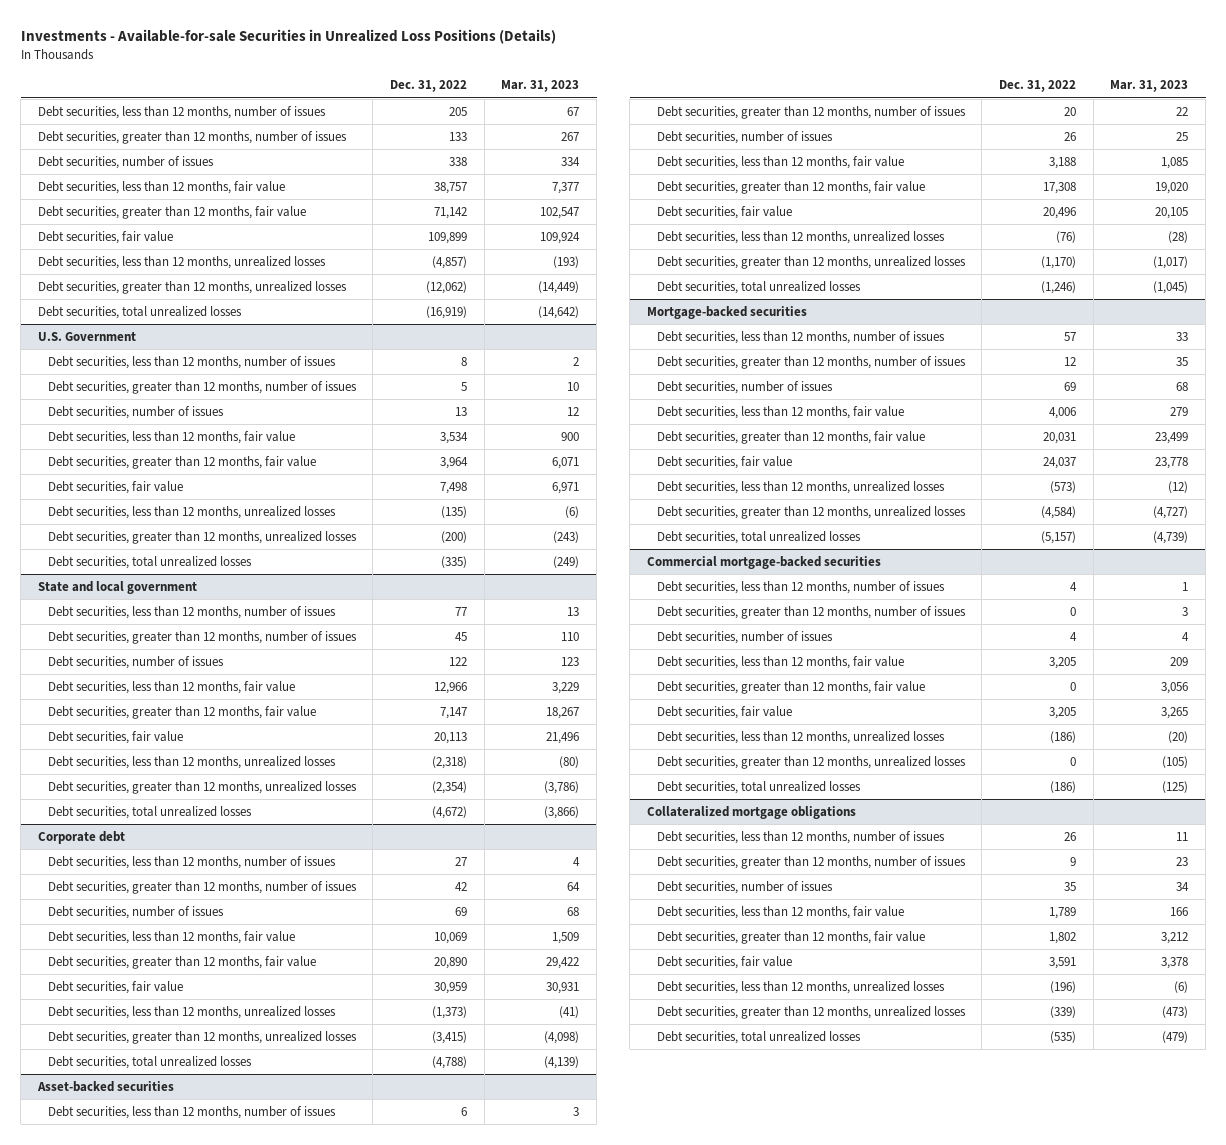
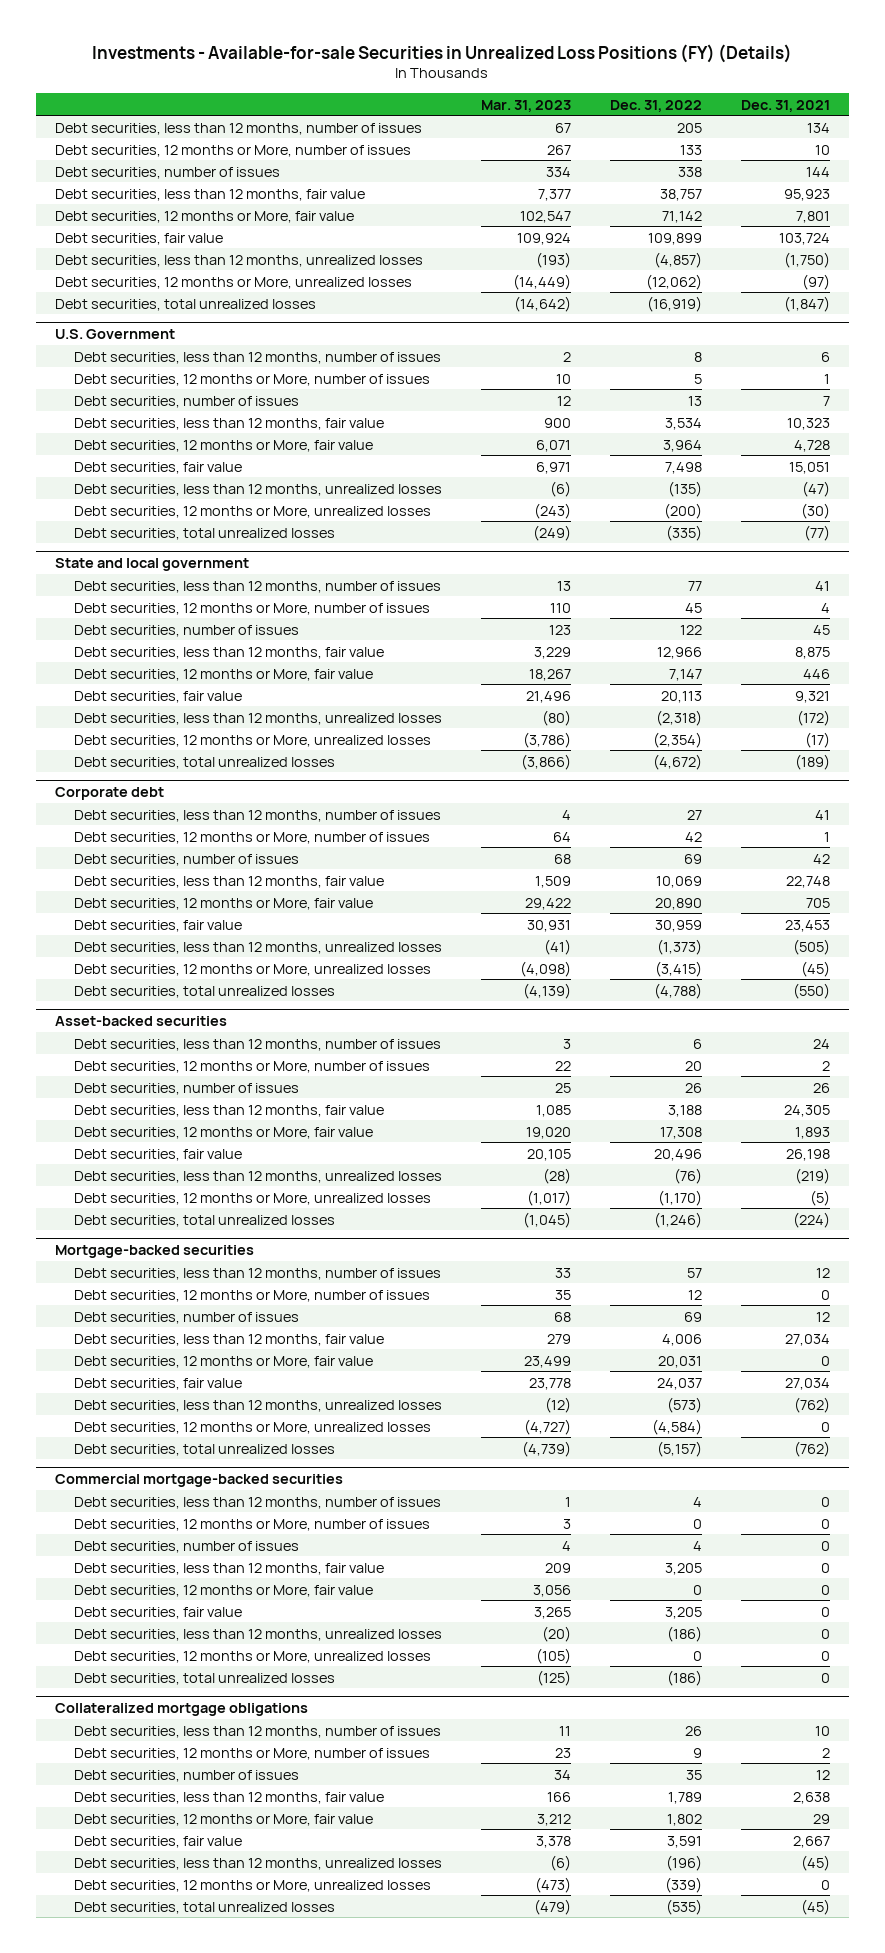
[20,29,556,45] Investments - Available-for-sale Securities in Unrealized Loss Positions (Details) -> [92,43,793,63] Investments - Available-for-sale Securities in Unrealized Loss Positions (FY) (Details)
none -> [740,99,830,112] Dec. 31, 2021
[37,131,347,145] Debt securities, greater than 12 months, number of issues -> [55,144,412,157] Debt securities, 12 months or More, number of issues
[37,206,306,220] Debt securities, greater than 12 months, fair value -> [55,210,355,223] Debt securities, 12 months or More, fair value
[37,281,347,295] Debt securities, greater than 12 months, unrealized losses -> [55,276,413,289] Debt securities, 12 months or More, unrealized losses
[47,381,357,395] Debt securities, greater than 12 months, number of issues -> [74,373,431,386] Debt securities, 12 months or More, number of issues
[47,456,316,470] Debt securities, greater than 12 months, fair value -> [74,439,374,452] Debt securities, 12 months or More, fair value
[47,531,357,545] Debt securities, greater than 12 months, unrealized losses -> [74,505,432,518] Debt securities, 12 months or More, unrealized losses
[47,631,357,645] Debt securities, greater than 12 months, number of issues -> [74,602,431,615] Debt securities, 12 months or More, number of issues
[47,706,316,720] Debt securities, greater than 12 months, fair value -> [74,668,374,681] Debt securities, 12 months or More, fair value
[47,781,357,795] Debt securities, greater than 12 months, unrealized losses -> [74,734,432,747] Debt securities, 12 months or More, unrealized losses
[47,881,357,895] Debt securities, greater than 12 months, number of issues -> [74,831,431,844] Debt securities, 12 months or More, number of issues
[47,956,316,970] Debt securities, greater than 12 months, fair value -> [74,897,374,910] Debt securities, 12 months or More, fair value
[47,1031,357,1045] Debt securities, greater than 12 months, unrealized losses -> [74,963,432,976] Debt securities, 12 months or More, unrealized losses
[656,106,966,120] Debt securities, greater than 12 months, number of issues -> [74,1060,431,1073] Debt securities, 12 months or More, number of issues
[656,181,925,195] Debt securities, greater than 12 months, fair value -> [74,1126,374,1139] Debt securities, 12 months or More, fair value
[656,256,966,270] Debt securities, greater than 12 months, unrealized losses -> [74,1192,432,1205] Debt securities, 12 months or More, unrealized losses
[656,356,966,370] Debt securities, greater than 12 months, number of issues -> [74,1289,431,1302] Debt securities, 12 months or More, number of issues
[656,431,925,445] Debt securities, greater than 12 months, fair value -> [74,1355,374,1368] Debt securities, 12 months or More, fair value
[656,506,966,520] Debt securities, greater than 12 months, unrealized losses -> [74,1421,432,1434] Debt securities, 12 months or More, unrealized losses
[656,606,966,620] Debt securities, greater than 12 months, number of issues -> [74,1518,431,1531] Debt securities, 12 months or More, number of issues
[656,681,925,695] Debt securities, greater than 12 months, fair value -> [74,1584,374,1597] Debt securities, 12 months or More, fair value
[656,756,966,770] Debt securities, greater than 12 months, unrealized losses -> [74,1650,432,1663] Debt securities, 12 months or More, unrealized losses
[656,856,966,870] Debt securities, greater than 12 months, number of issues -> [74,1747,431,1760] Debt securities, 12 months or More, number of issues
[656,931,925,945] Debt securities, greater than 12 months, fair value -> [74,1813,374,1826] Debt securities, 12 months or More, fair value
[656,1006,966,1020] Debt securities, greater than 12 months, unrealized losses -> [74,1879,432,1892] Debt securities, 12 months or More, unrealized losses

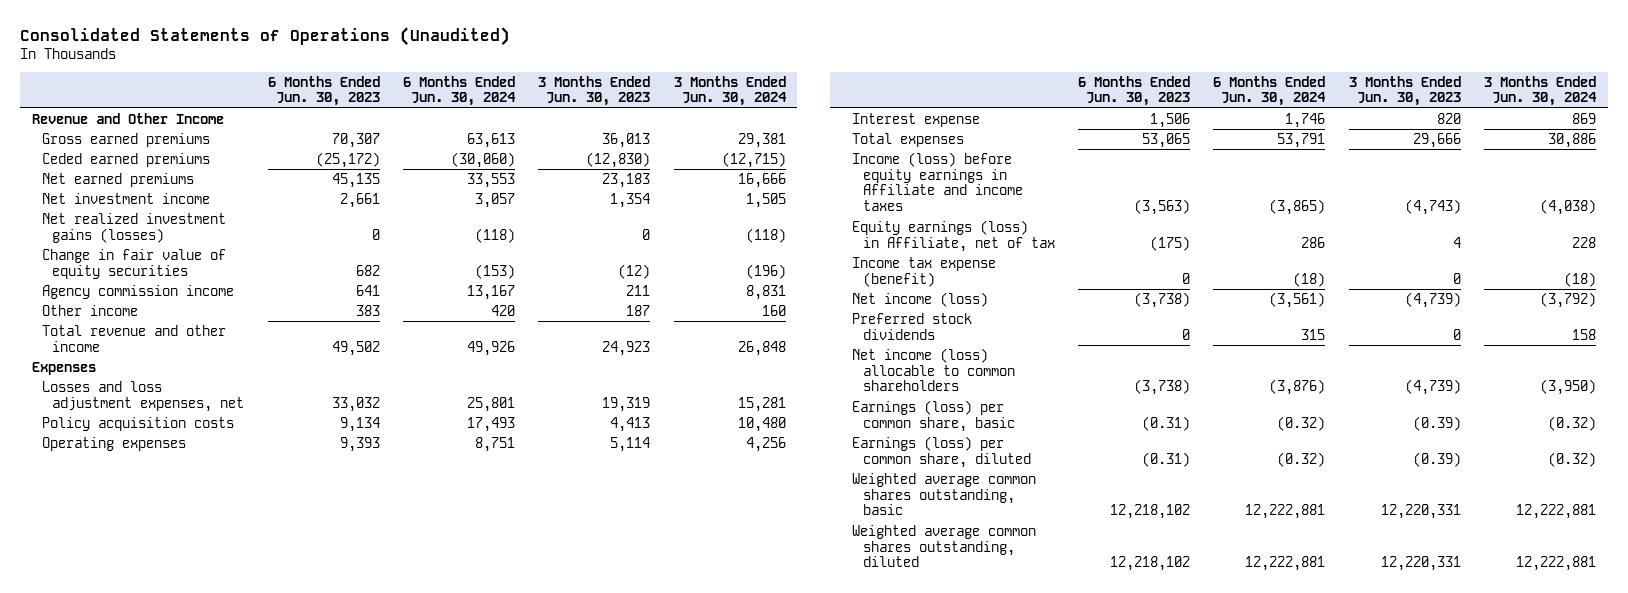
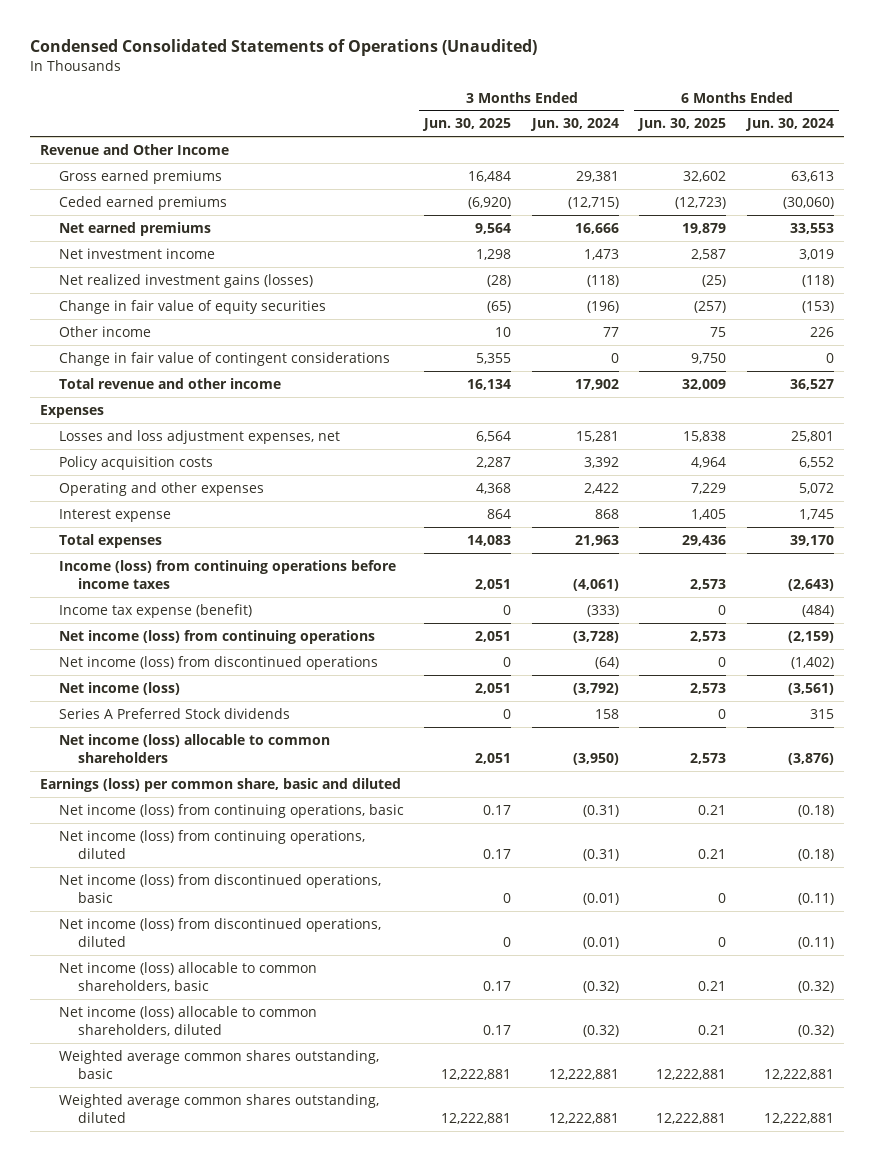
[20,26,511,46] Consolidated Statements of Operations (Unaudited) -> [30,38,538,56] Condensed Consolidated Statements of Operations (Unaudited)
[267,75,380,107] 6 Months Ended Jun. 30, 2023 -> none
[538,75,651,107] 3 Months Ended Jun. 30, 2023 -> none
none -> [422,118,512,132] Jun. 30, 2025
none -> [637,118,727,132] Jun. 30, 2025
[474,192,515,208] 3,057 -> [798,248,834,260] 3,019
[745,192,786,208] 1,505 -> [583,248,619,260] 1,473
[41,284,234,299] Agency commission income -> none
[490,304,515,316] 420 -> [809,326,834,337] 226
[761,304,786,316] 160 -> [602,326,619,337] 77
none -> [58,351,390,366] Change in fair value of contingent considerations
[466,340,515,356] 49,926 -> [789,378,834,390] 36,527
[737,340,786,356] 26,848 -> [574,378,619,390] 17,902
[852,151,1023,212] Income (loss) before equity earnings in Affiliate and income taxes -> none
[852,219,1055,252] Equity earnings (loss) in Affiliate, net of tax -> none
[466,416,515,432] 17,493 -> [798,456,834,468] 6,552
[737,416,786,432] 10,480 -> [583,456,619,468] 3,392
[41,436,186,451] Operating expenses -> [58,481,264,496] Operating and other expenses
[474,436,515,452] 8,751 -> [798,482,834,494] 5,072
[745,436,786,452] 4,256 -> [583,482,619,494] 2,422
[1285,112,1326,128] 1,746 -> [798,508,834,520] 1,745
[1572,112,1597,124] 869 -> [594,508,619,519] 868
[1277,132,1326,148] 53,791 -> [789,534,834,546] 39,170
[1548,132,1597,148] 30,886 -> [574,534,619,546] 21,963
none -> [58,559,396,589] Income (loss) from continuing operations before income taxes
[1293,271,1326,287] (18) -> [801,604,834,617] (484)
[1564,271,1597,287] (18) -> [586,604,619,617] (333)
none -> [58,629,375,644] Net income (loss) from continuing operations
none -> [58,655,378,670] Net income (loss) from discontinued operations
[852,312,973,340] Preferred stock dividends -> [58,707,290,719] Series A Preferred Stock dividends
none -> [40,777,402,792] Earnings (loss) per common share, basic and diluted
none -> [58,803,404,818] Net income (loss) from continuing operations, basic
none -> [58,829,365,859] Net income (loss) from continuing operations, diluted
none -> [58,873,381,903] Net income (loss) from discontinued operations, basic
none -> [58,917,381,947] Net income (loss) from discontinued operations, diluted
[852,399,1015,432] Earnings (loss) per common share, basic -> [58,961,317,992] Net income (loss) allocable to common shareholders, basic
[852,435,1031,468] Earnings (loss) per common share, diluted -> [58,1005,317,1036] Net income (loss) allocable to common shareholders, diluted

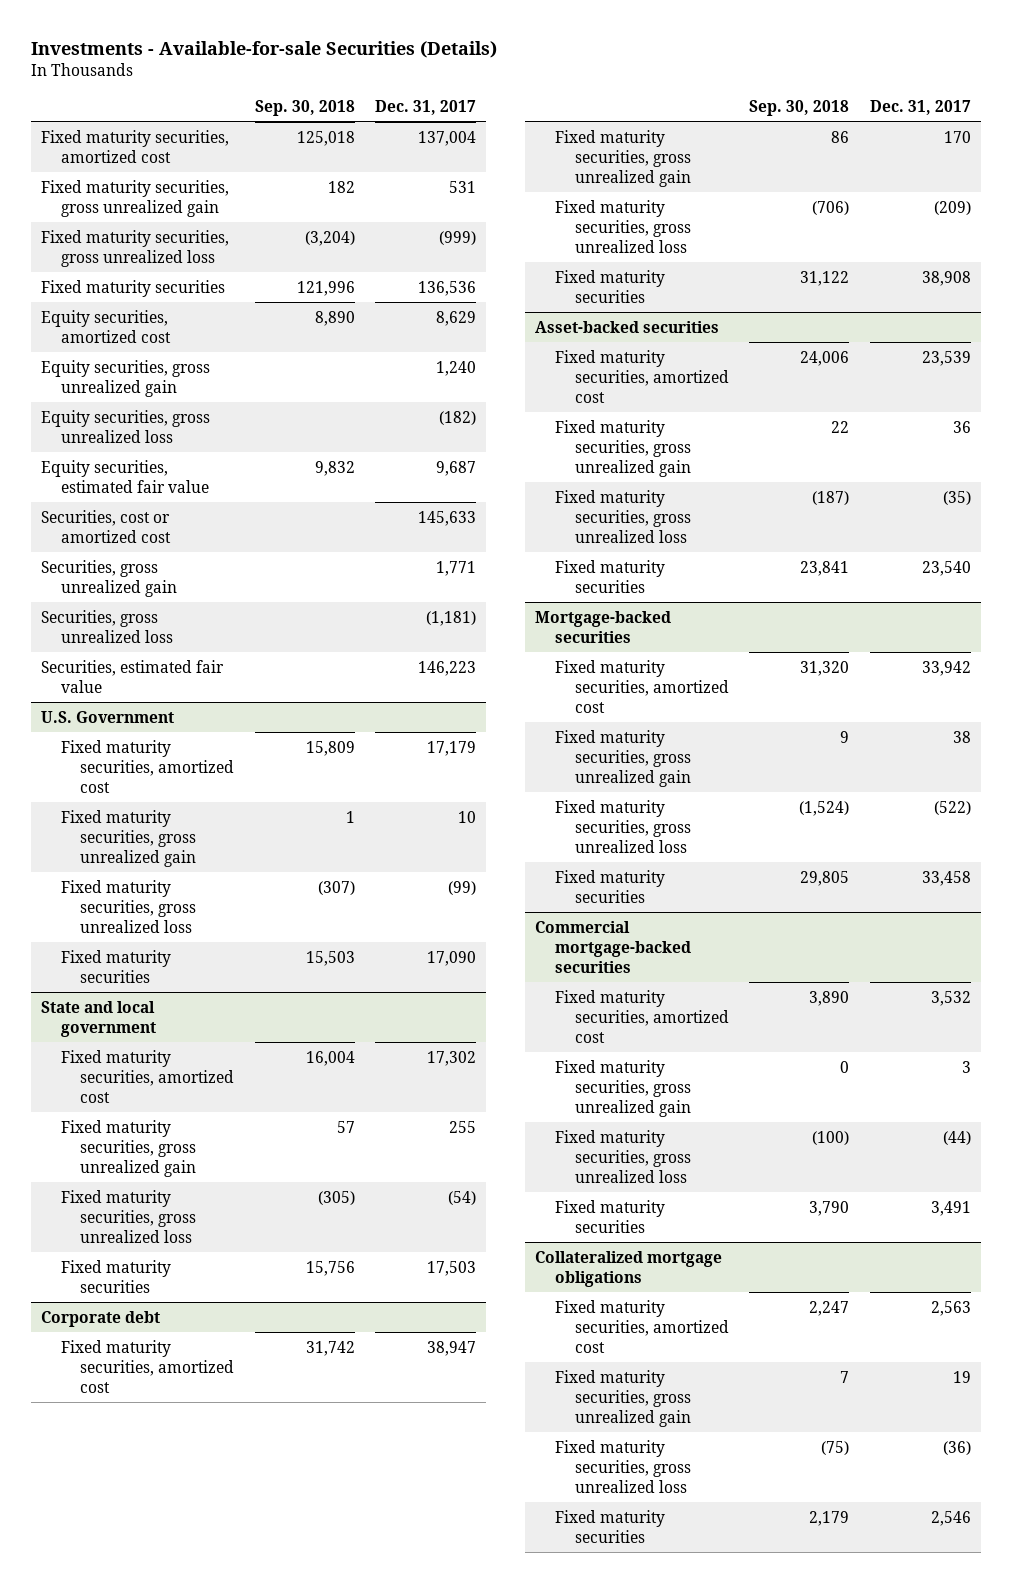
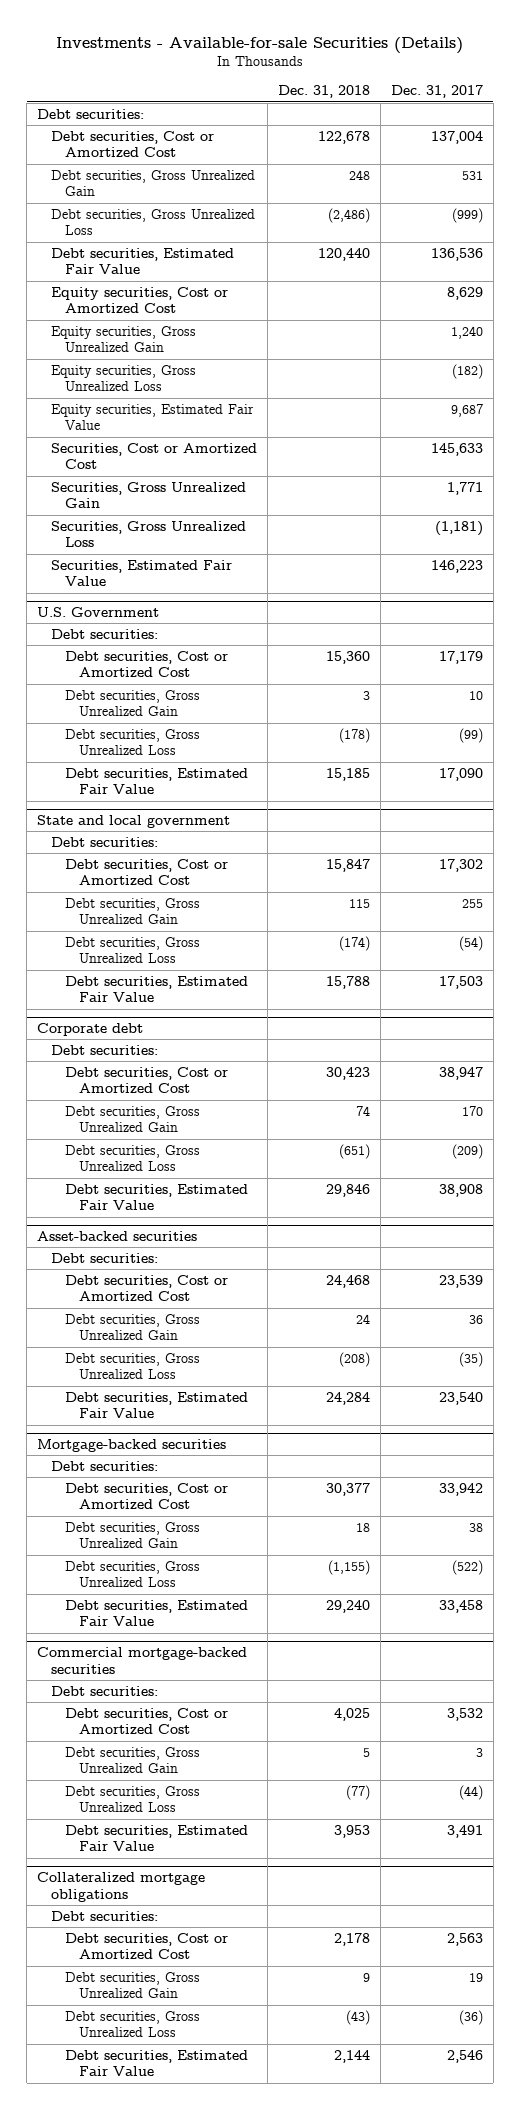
[254,99,355,116] Sep. 30, 2018 -> none
none -> [277,85,370,99] Dec. 31, 2018
none -> [37,108,145,119] Debt securities:
[41,129,230,163] Fixed maturity securities, amortized cost -> [51,130,215,158] Debt securities, Cost or Amortized Cost
[41,179,230,217] Fixed maturity securities, gross unrealized gain -> [51,169,256,197] Debt securities, Gross Unrealized Gain
[41,229,230,267] Fixed maturity securities, gross unrealized loss -> [51,208,256,236] Debt securities, Gross Unrealized Loss
[41,279,226,297] Fixed maturity securities -> [51,247,235,275] Debt securities, Estimated Fair Value
[41,309,171,343] Equity securities, amortized cost -> [51,286,229,314] Equity securities, Cost or Amortized Cost
[41,359,211,397] Equity securities, gross unrealized gain -> [51,325,197,353] Equity securities, Gross Unrealized Gain
[41,409,211,443] Equity securities, gross unrealized loss -> [51,364,197,392] Equity securities, Gross Unrealized Loss
[41,459,209,493] Equity securities, estimated fair value -> [51,403,255,431] Equity securities, Estimated Fair Value
[41,509,171,543] Securities, cost or amortized cost -> [51,442,258,470] Securities, Cost or Amortized Cost
[41,559,177,597] Securities, gross unrealized gain -> [51,481,247,509] Securities, Gross Unrealized Gain
[41,609,173,643] Securities, gross unrealized loss -> [51,520,247,548] Securities, Gross Unrealized Loss
[41,659,225,693] Securities, estimated fair value -> [51,559,233,587] Securities, Estimated Fair Value
none -> [51,628,159,639] Debt securities:
[60,739,235,793] Fixed maturity securities, amortized cost -> [65,650,229,678] Debt securities, Cost or Amortized Cost
[60,809,197,867] Fixed maturity securities, gross unrealized gain -> [65,689,201,717] Debt securities, Gross Unrealized Gain
[60,879,197,933] Fixed maturity securities, gross unrealized loss -> [65,728,201,756] Debt securities, Gross Unrealized Loss
[60,949,171,983] Fixed maturity securities -> [65,767,249,795] Debt securities, Estimated Fair Value
none -> [51,836,159,847] Debt securities:
[60,1049,235,1103] Fixed maturity securities, amortized cost -> [65,858,229,886] Debt securities, Cost or Amortized Cost
[60,1119,197,1177] Fixed maturity securities, gross unrealized gain -> [65,897,201,925] Debt securities, Gross Unrealized Gain
[60,1189,197,1243] Fixed maturity securities, gross unrealized loss -> [65,936,201,964] Debt securities, Gross Unrealized Loss
[60,1259,171,1293] Fixed maturity securities -> [65,975,249,1003] Debt securities, Estimated Fair Value
none -> [51,1044,159,1055] Debt securities:
[60,1339,235,1393] Fixed maturity securities, amortized cost -> [65,1066,229,1094] Debt securities, Cost or Amortized Cost
[554,129,691,187] Fixed maturity securities, gross unrealized gain -> [65,1105,201,1133] Debt securities, Gross Unrealized Gain
[554,199,691,253] Fixed maturity securities, gross unrealized loss -> [65,1144,201,1172] Debt securities, Gross Unrealized Loss
[554,269,665,303] Fixed maturity securities -> [65,1183,249,1211] Debt securities, Estimated Fair Value
none -> [51,1252,159,1263] Debt securities:
[554,349,729,403] Fixed maturity securities, amortized cost -> [65,1274,229,1302] Debt securities, Cost or Amortized Cost
[554,419,691,477] Fixed maturity securities, gross unrealized gain -> [65,1313,201,1341] Debt securities, Gross Unrealized Gain
[554,489,691,543] Fixed maturity securities, gross unrealized loss -> [65,1352,201,1380] Debt securities, Gross Unrealized Loss
[554,559,665,593] Fixed maturity securities -> [65,1391,249,1419] Debt securities, Estimated Fair Value
none -> [51,1460,159,1471] Debt securities:
[554,659,729,713] Fixed maturity securities, amortized cost -> [65,1482,229,1510] Debt securities, Cost or Amortized Cost
[554,729,691,787] Fixed maturity securities, gross unrealized gain -> [65,1521,201,1549] Debt securities, Gross Unrealized Gain
[554,799,691,853] Fixed maturity securities, gross unrealized loss -> [65,1560,201,1588] Debt securities, Gross Unrealized Loss
[554,869,665,903] Fixed maturity securities -> [65,1599,249,1627] Debt securities, Estimated Fair Value
none -> [51,1685,159,1696] Debt securities:
[554,989,729,1043] Fixed maturity securities, amortized cost -> [65,1707,229,1735] Debt securities, Cost or Amortized Cost
[554,1059,691,1117] Fixed maturity securities, gross unrealized gain -> [65,1746,201,1774] Debt securities, Gross Unrealized Gain
[554,1129,691,1183] Fixed maturity securities, gross unrealized loss -> [65,1785,201,1813] Debt securities, Gross Unrealized Loss
[554,1199,665,1233] Fixed maturity securities -> [65,1824,249,1852] Debt securities, Estimated Fair Value
none -> [51,1910,159,1921] Debt securities:
[554,1299,729,1353] Fixed maturity securities, amortized cost -> [65,1932,229,1960] Debt securities, Cost or Amortized Cost
[554,1369,691,1427] Fixed maturity securities, gross unrealized gain -> [65,1971,201,1999] Debt securities, Gross Unrealized Gain
[554,1439,691,1493] Fixed maturity securities, gross unrealized loss -> [65,2010,201,2038] Debt securities, Gross Unrealized Loss
[554,1509,665,1543] Fixed maturity securities -> [65,2049,249,2077] Debt securities, Estimated Fair Value

